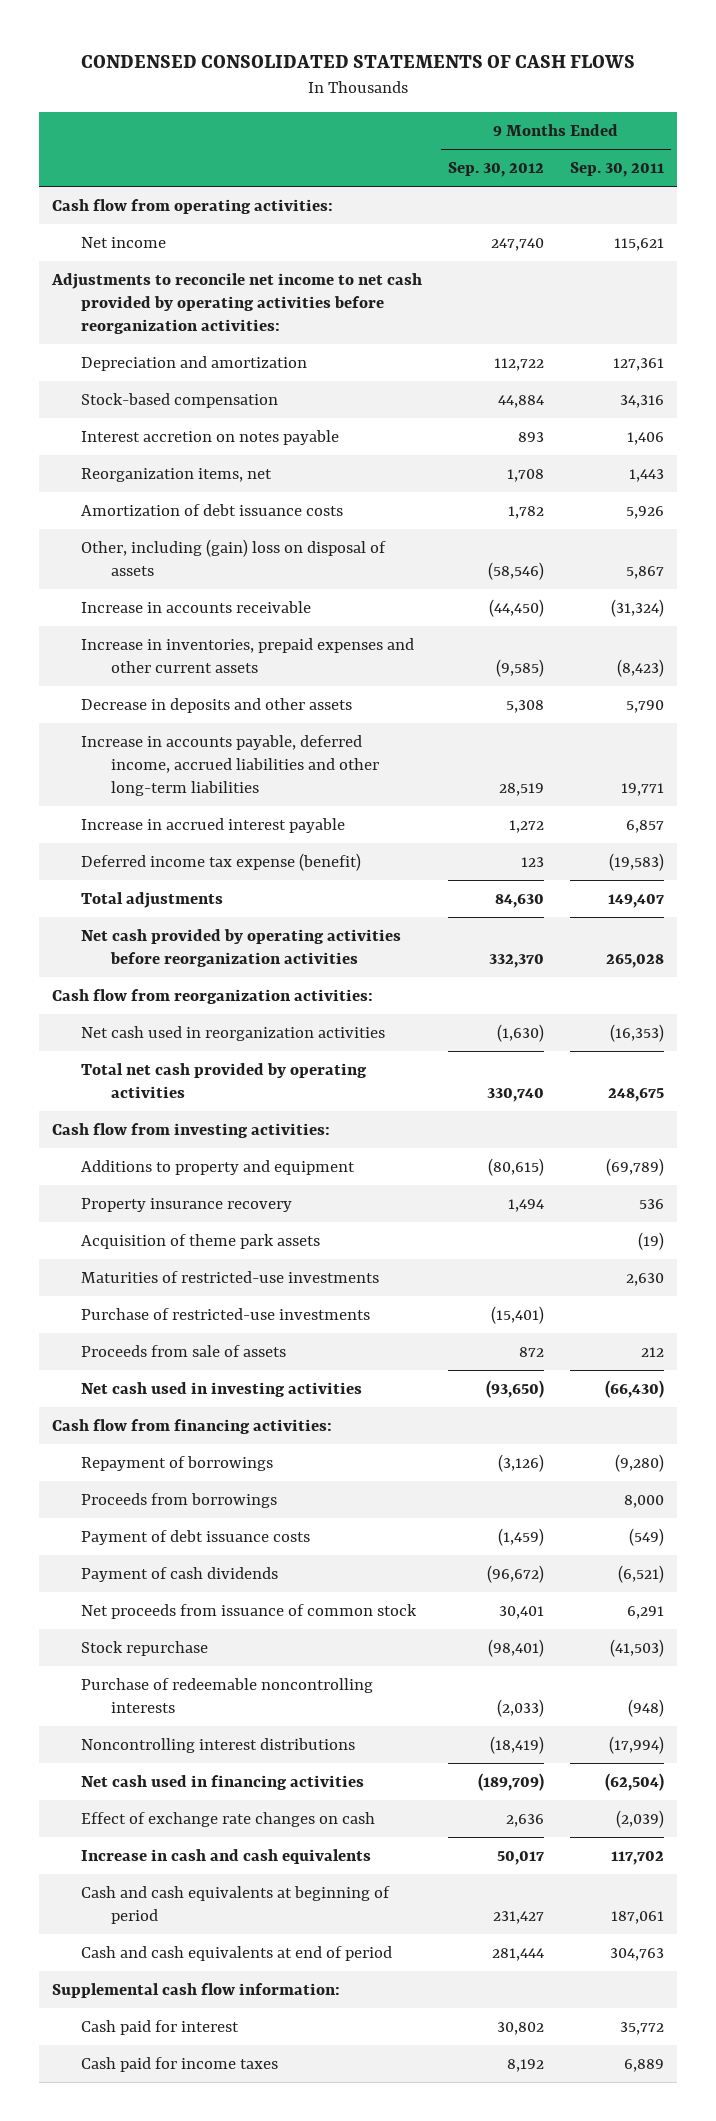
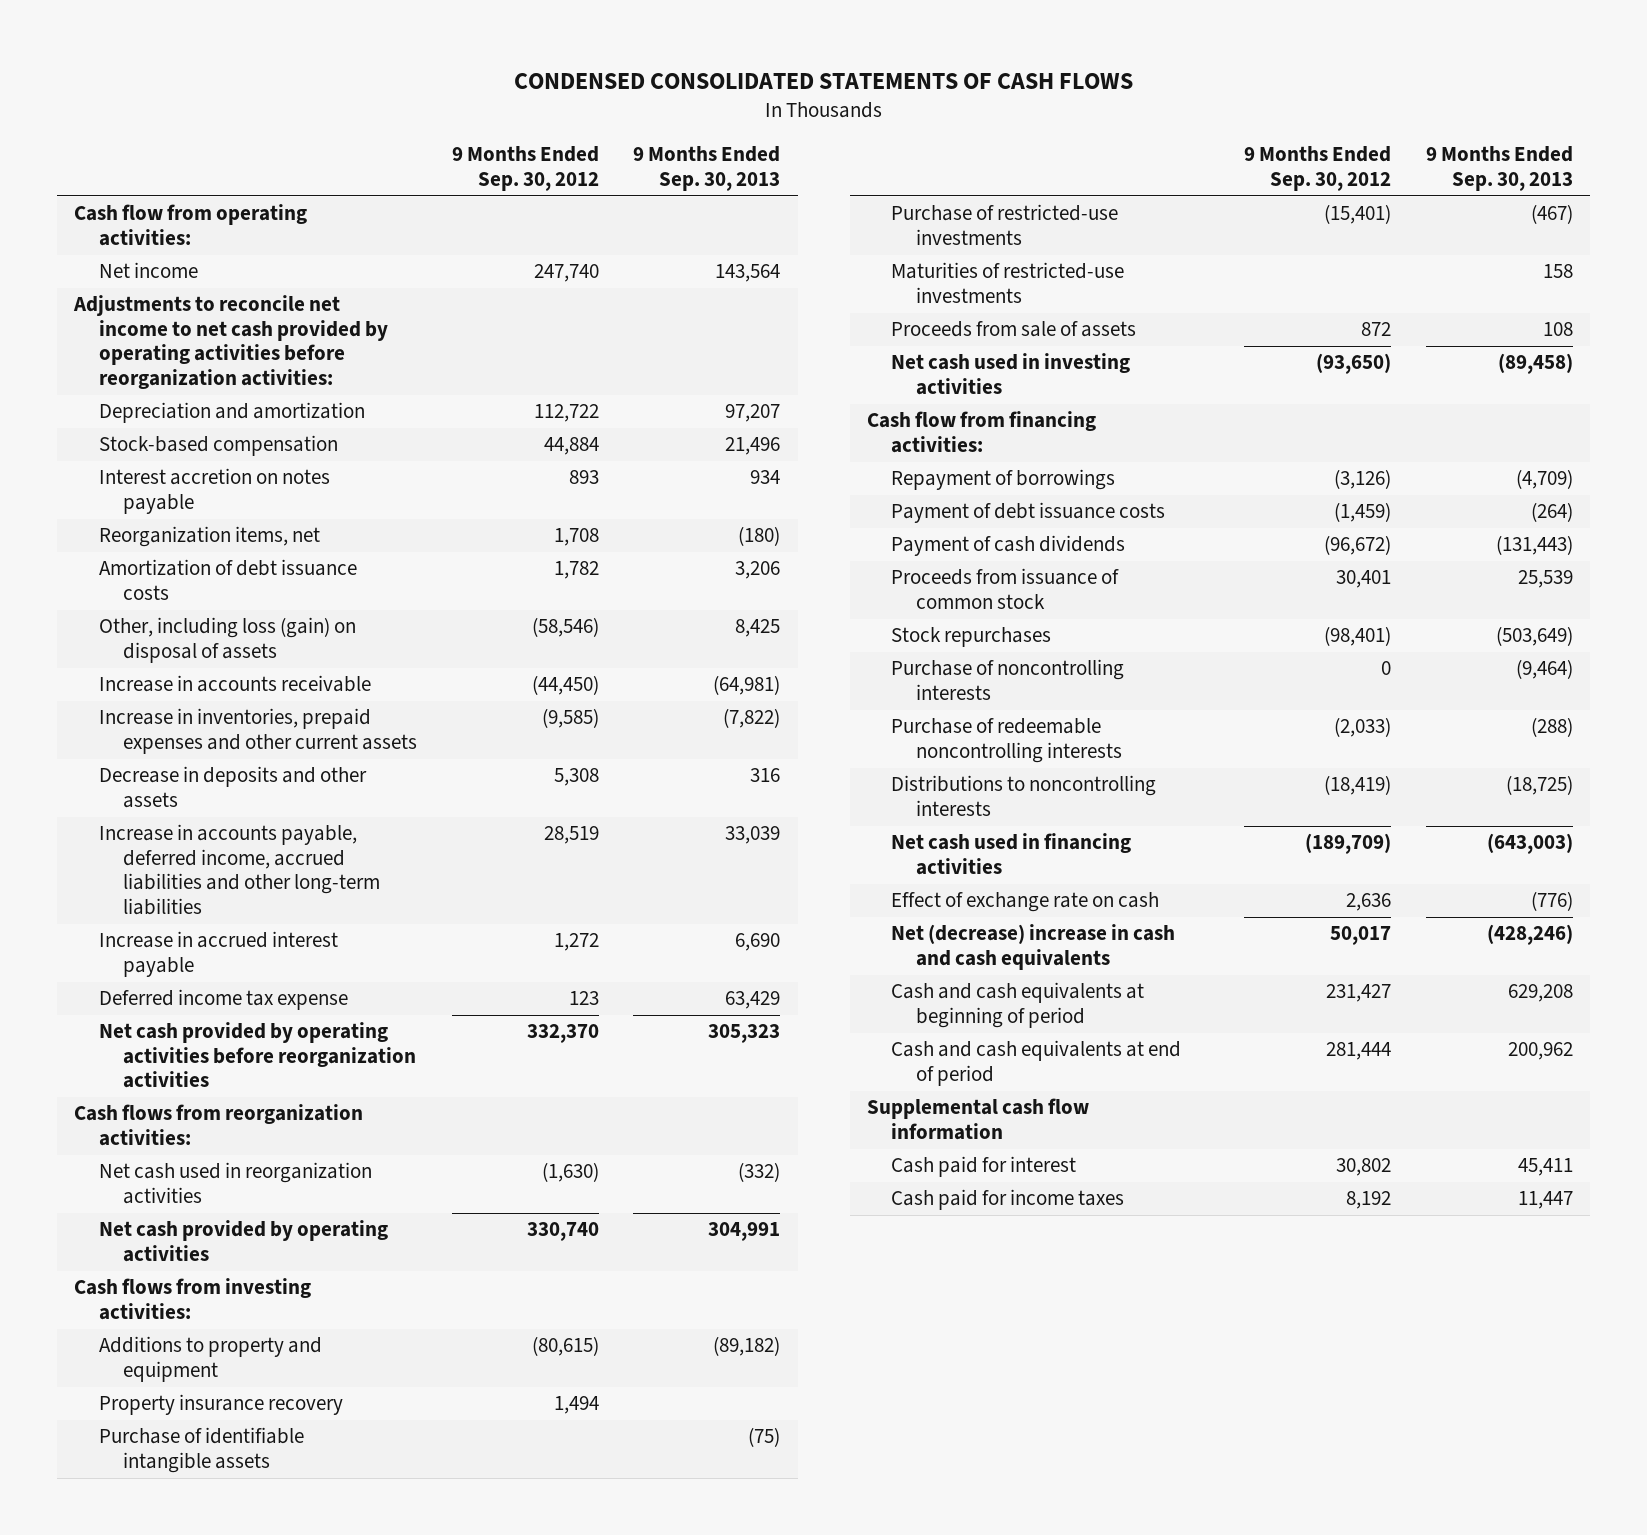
[570,161,665,177] Sep. 30, 2011 -> none
none -> [633,146,781,192] 9 Months Ended Sep. 30, 2013
[81,538,387,576] Other, including (gain) loss on disposal of assets -> [98,617,356,663] Other, including loss (gain) on disposal of assets
[81,891,224,908] Total adjustments -> none
[81,852,362,871] Deferred income tax expense (benefit) -> [98,989,348,1011] Deferred income tax expense
[51,988,373,1004] Cash flow from reorganization activities: -> [74,1104,364,1146] Cash flows from reorganization activities:
[81,1062,368,1098] Total net cash provided by operating activities -> [98,1220,388,1262] Net cash provided by operating activities
[51,1122,330,1138] Cash flow from investing activities: -> [74,1278,312,1320] Cash flows from investing activities:
[81,1233,321,1249] Acquisition of theme park assets -> none
none -> [98,1427,304,1473] Purchase of identifiable intangible assets
[81,1270,380,1283] Maturities of restricted-use investments -> [891,262,1125,303] Maturities of restricted-use investments
[81,1492,278,1508] Proceeds from borrowings -> none
[81,1603,418,1619] Net proceeds from issuance of common stock -> [891,568,1120,609] Proceeds from issuance of common stock
[81,1640,209,1656] Stock repurchase -> [891,627,1052,648] Stock repurchases
none -> [891,659,1125,700] Purchase of noncontrolling interests
[81,1737,356,1753] Noncontrolling interest distributions -> [891,775,1157,816] Distributions to noncontrolling interests
[81,1811,376,1827] Effect of exchange rate changes on cash -> [891,892,1160,913] Effect of exchange rate on cash
[81,1848,372,1864] Increase in cash and cash equivalents -> [891,924,1176,970] Net (decrease) increase in cash and cash equivalents
[51,1982,340,1998] Supplemental cash flow information: -> [866,1098,1089,1140] Supplemental cash flow information

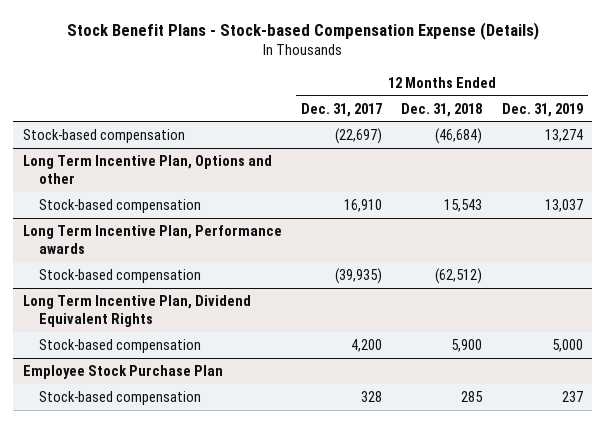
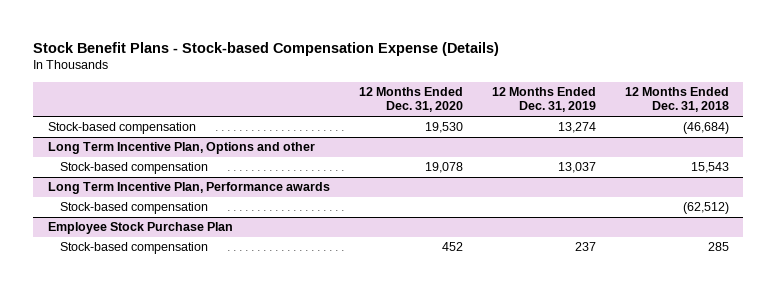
[301,102,383,117] Dec. 31, 2017 -> none
none -> [358,87,463,113] 12 Months Ended Dec. 31, 2020
[22,295,251,328] Long Term Incentive Plan, Dividend Equivalent Rights -> none
[39,339,202,354] Stock-based compensation -> none

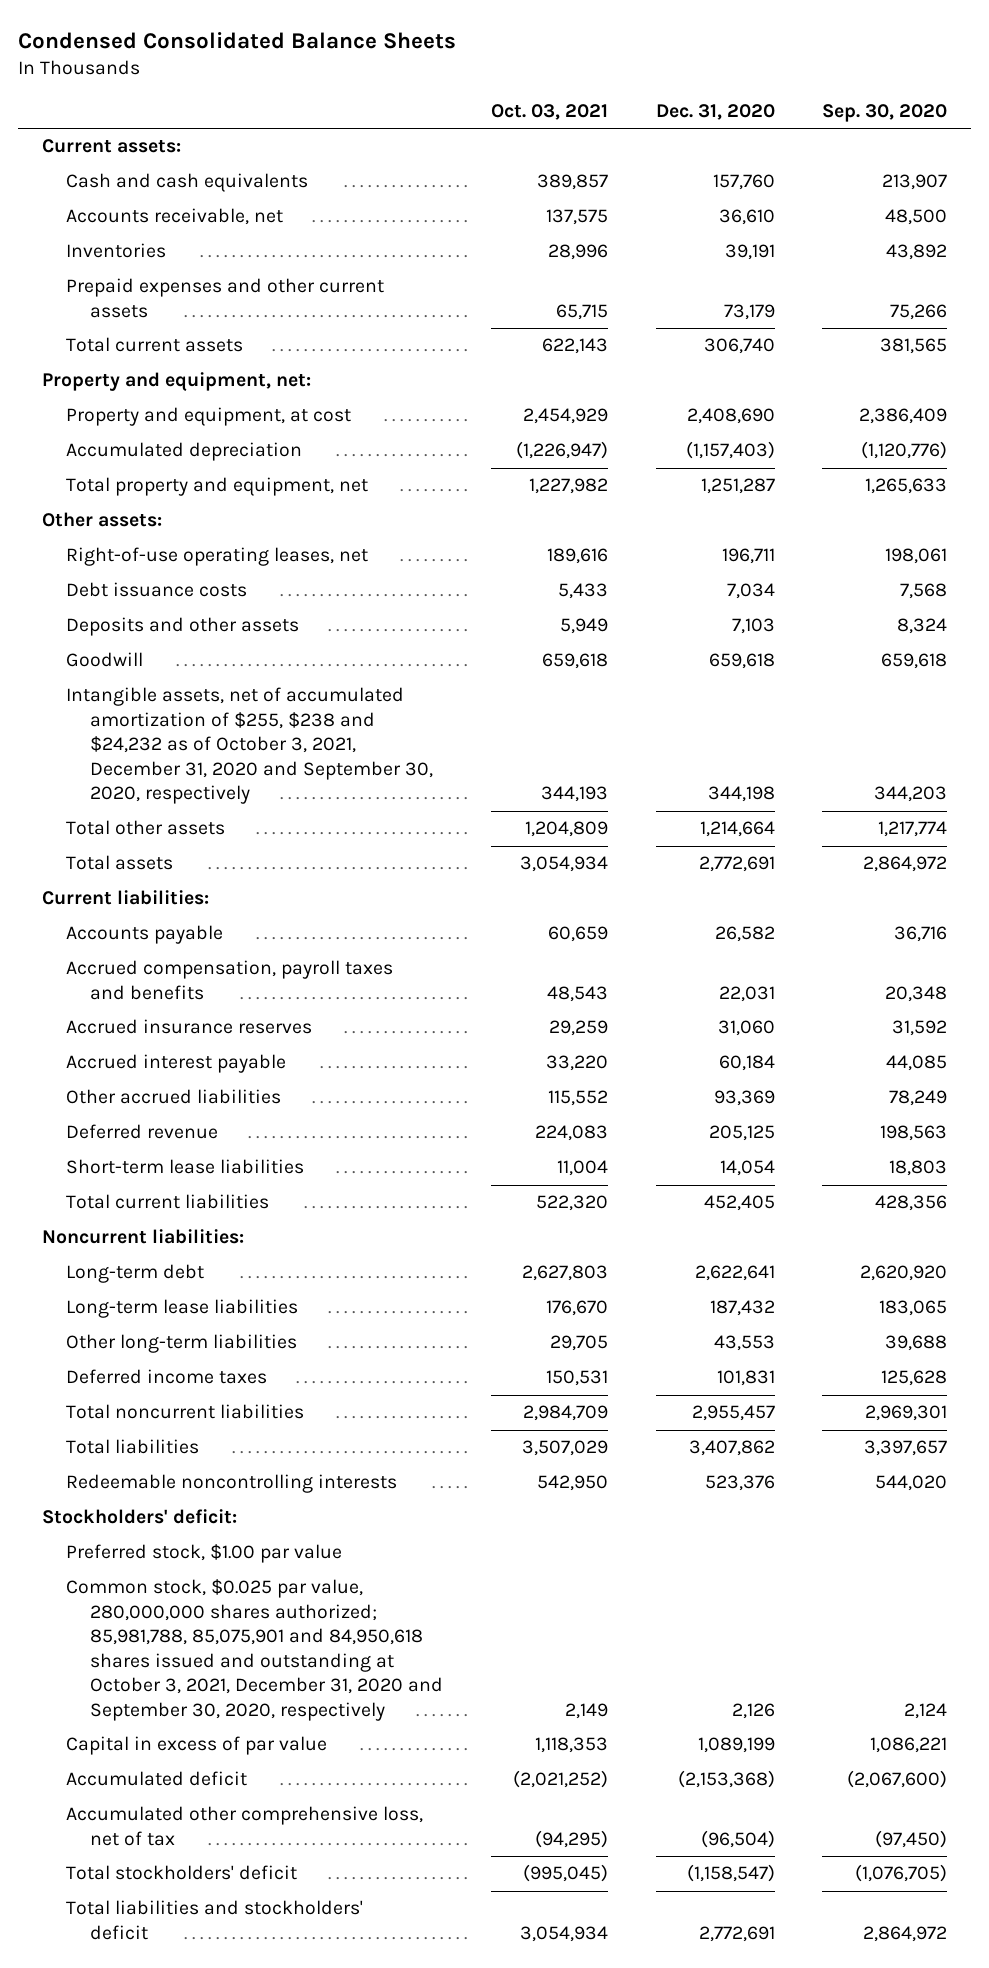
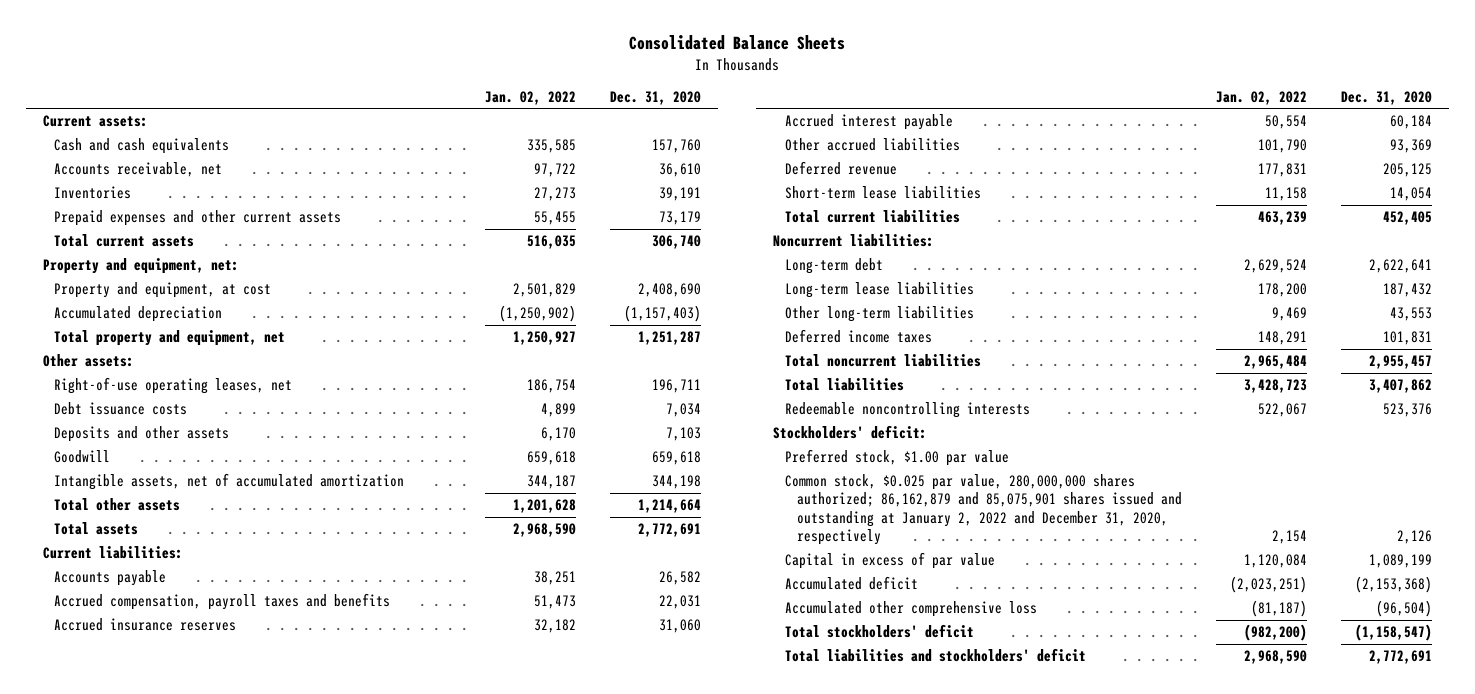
[17,32,456,50] Condensed Consolidated Balance Sheets -> [629,35,846,51] Consolidated Balance Sheets
[491,104,609,121] Oct. 03, 2021 -> none
[822,104,948,123] Sep. 30, 2020 -> none
none -> [485,90,577,105] Jan. 02, 2022
[66,687,434,805] Intangible assets, net of accumulated amortization of $255, $238 and $24,232 as of October 3, 2021, December 31, 2020 and September 30, 2020, respectively -> [54,473,405,491] Intangible assets, net of accumulated amortization
[66,1579,444,1721] Common stock, $0.025 par value, 280,000,000 shares authorized; 85,981,788, 85,075,901 and 84,950,618 shares issued and outstanding at October 3, 2021, December 31, 2020 and September 30, 2020, respectively -> [785,474,1182,546] Common stock, $0.025 par value, 280,000,000 shares authorized; 86,162,879 and 85,075,901 shares issued and outstanding at January 2, 2022 and December 31, 2020, respectively
[66,1806,424,1846] Accumulated other comprehensive loss, net of tax -> [785,601,1038,618] Accumulated other comprehensive loss

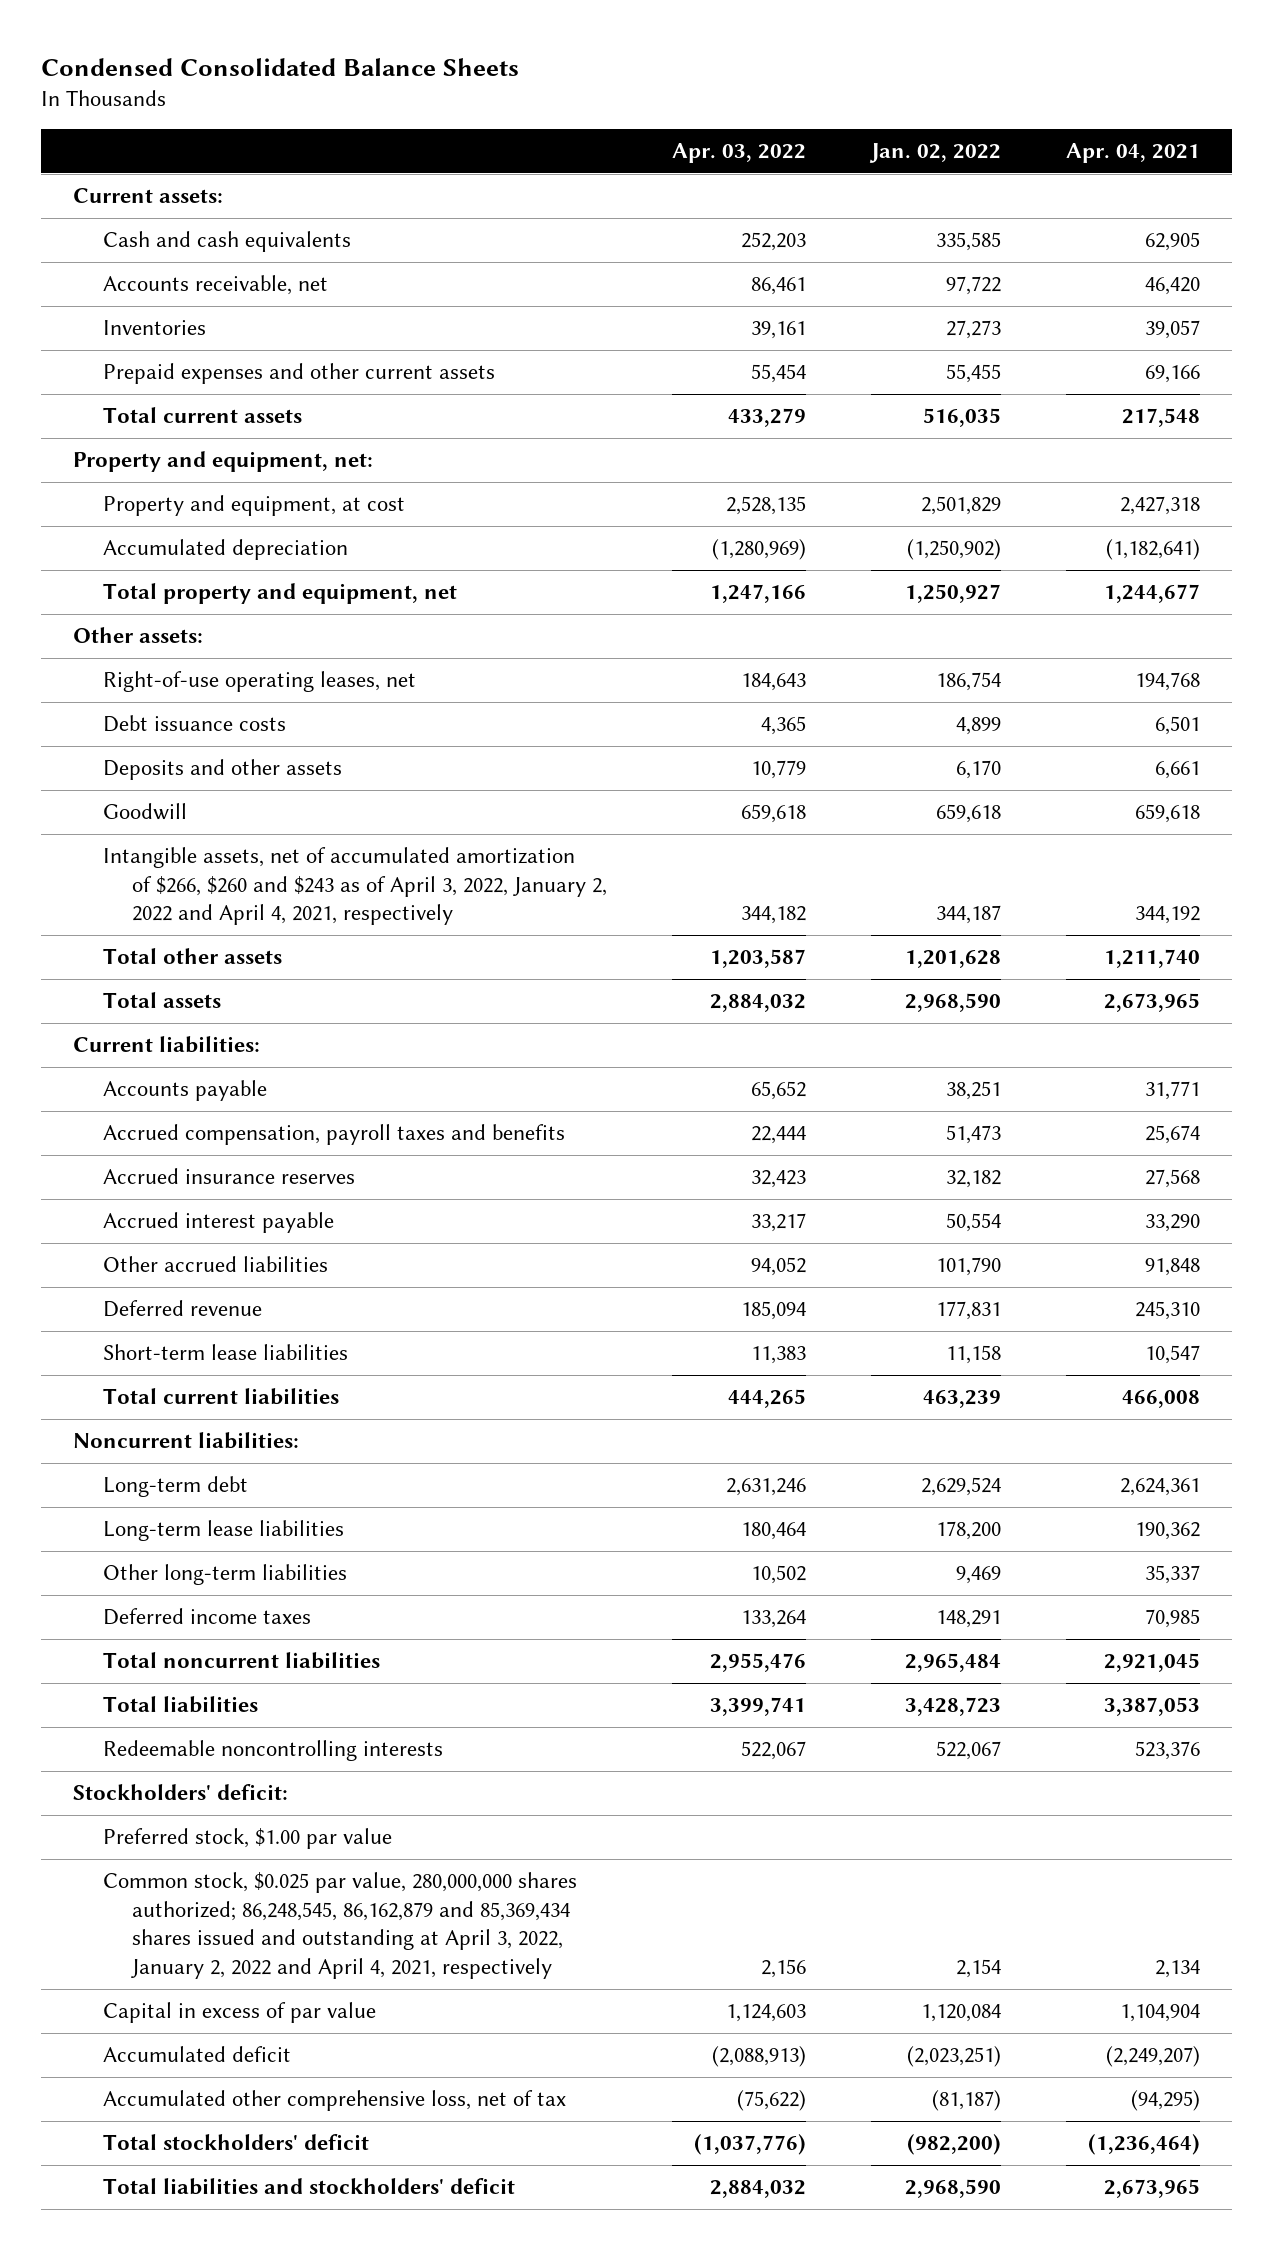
[629,35,846,51] Consolidated Balance Sheets -> [40,57,519,76] Condensed Consolidated Balance Sheets
[610,90,702,105] Dec. 31, 2020 -> none
none -> [672,143,807,164] Apr. 03, 2022
none -> [1066,143,1201,164] Apr. 04, 2021
[54,473,405,491] Intangible assets, net of accumulated amortization -> [102,847,608,926] Intangible assets, net of accumulated amortization of $266, $260 and $243 as of April 3, 2022, January 2, 2022 and April 4, 2021, respectively
[785,474,1182,546] Common stock, $0.025 par value, 280,000,000 shares authorized; 86,162,879 and 85,075,901 shares issued and outstanding at January 2, 2022 and December 31, 2020, respectively -> [102,1872,577,1979] Common stock, $0.025 par value, 280,000,000 shares authorized; 86,248,545, 86,162,879 and 85,369,434 shares issued and outstanding at April 3, 2022, January 2, 2022 and April 4, 2021, respectively
[785,601,1038,618] Accumulated other comprehensive loss -> [102,2090,566,2112] Accumulated other comprehensive loss, net of tax

